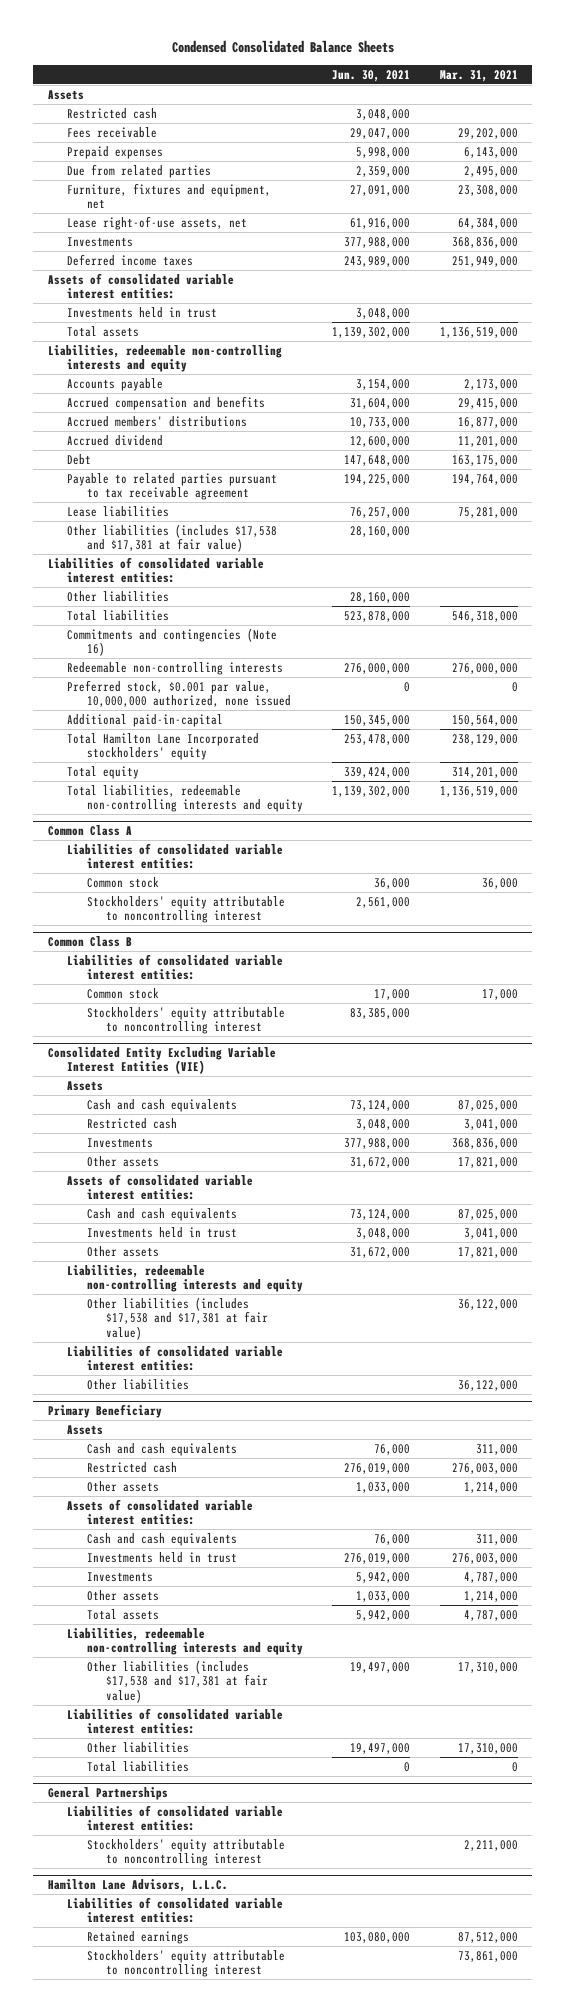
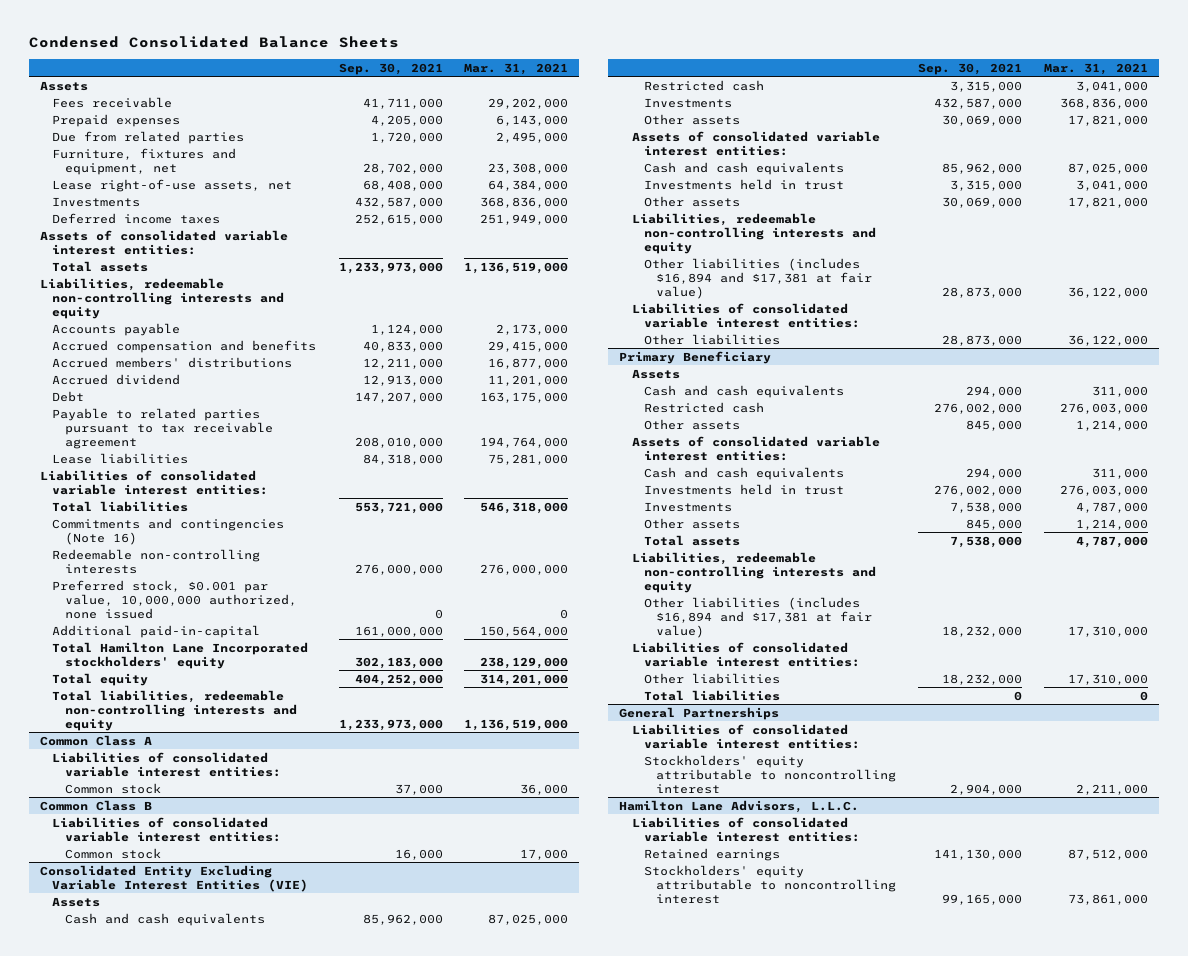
[332,69,411,82] Jun. 30, 2021 -> none
none -> [338,62,443,75] Sep. 30, 2021
[67,107,158,119] Restricted cash -> none
[67,306,218,318] Investments held in trust -> none
[67,523,278,553] Other liabilities (includes $17,538 and $17,381 at fair value) -> none
[67,590,170,602] Other liabilities -> none
[86,895,285,924] Stockholders' equity attributable to noncontrolling interest -> none
[86,1006,285,1035] Stockholders' equity attributable to noncontrolling interest -> none
[86,1296,269,1340] Other liabilities (includes $17,538 and $17,381 at fair value) -> [643,257,873,299] Other liabilities (includes $16,894 and $17,381 at fair value)
[86,1659,269,1703] Other liabilities (includes $17,538 and $17,381 at fair value) -> [643,596,873,638] Other liabilities (includes $16,894 and $17,381 at fair value)

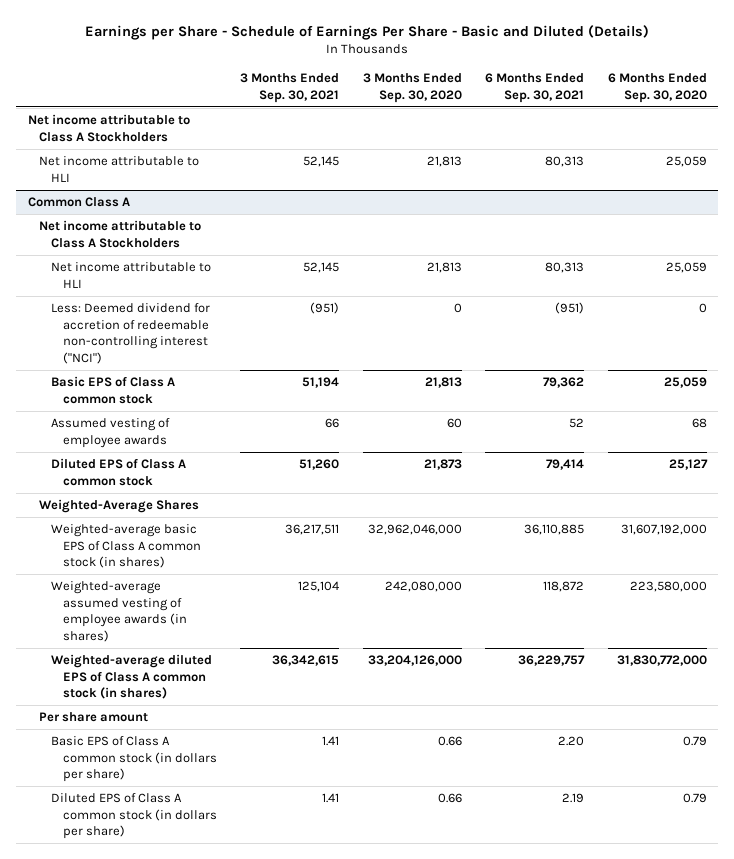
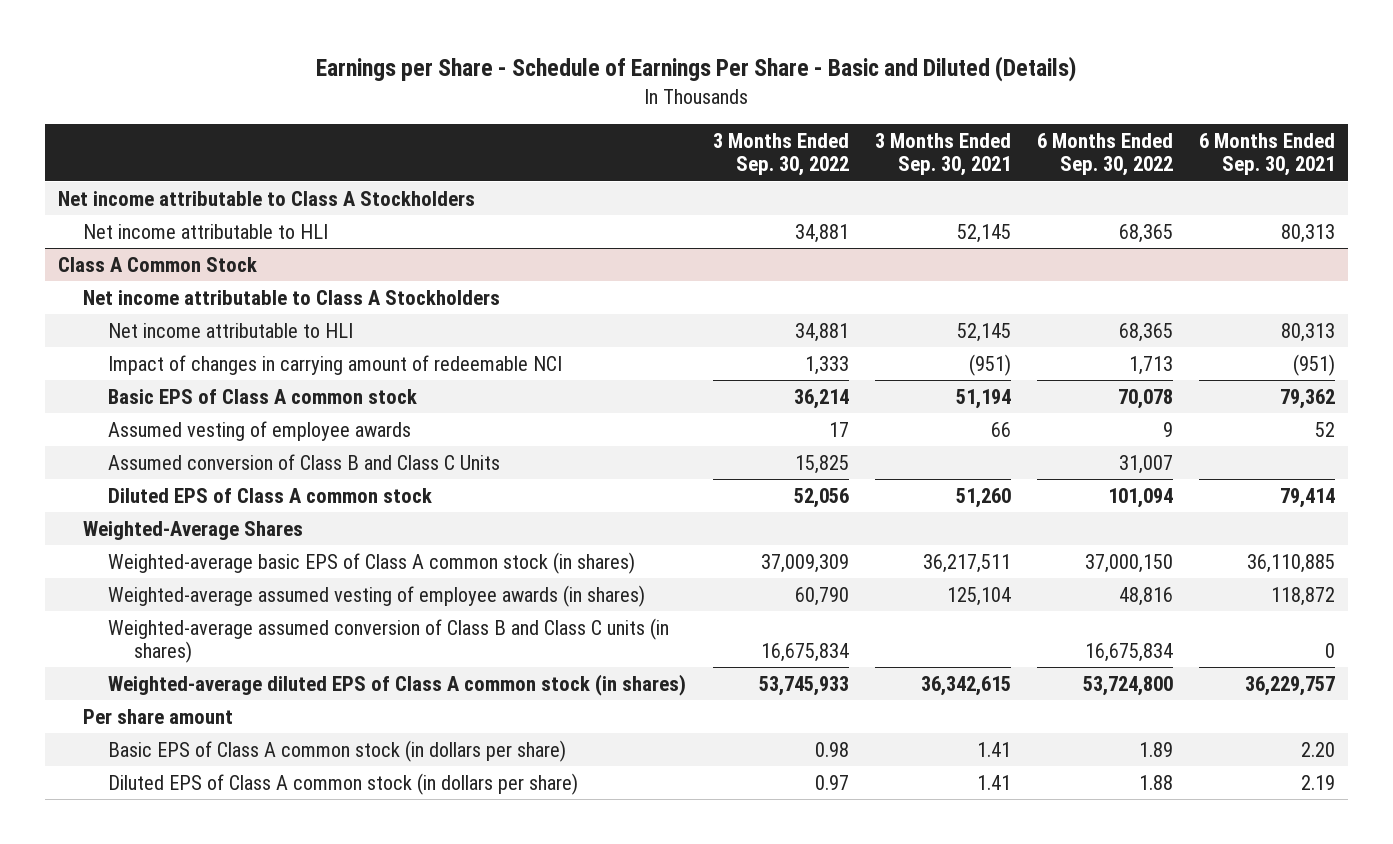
[362,73,462,103] 3 Months Ended Sep. 30, 2020 -> none
[607,73,707,103] 6 Months Ended Sep. 30, 2020 -> none
none -> [712,132,849,177] 3 Months Ended Sep. 30, 2022
none -> [1036,132,1173,177] 6 Months Ended Sep. 30, 2022
[27,197,130,208] Common Class A -> [58,256,258,272] Class A Common Stock
[50,303,210,364] Less: Deemed dividend for accretion of redeemable non-controlling interest ("NCI") -> [108,354,563,375] Impact of changes in carrying amount of redeemable NCI
none -> [108,453,501,470] Assumed conversion of Class B and Class C Units
none -> [108,617,670,664] Weighted-average assumed conversion of Class B and Class C units (in shares)

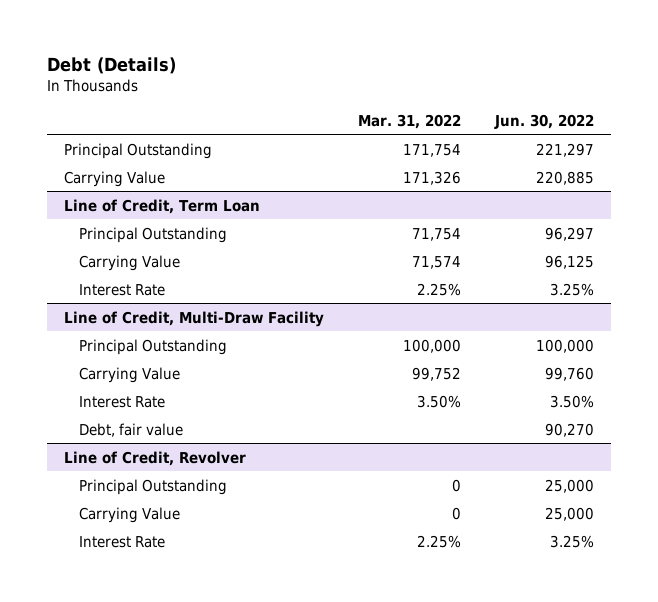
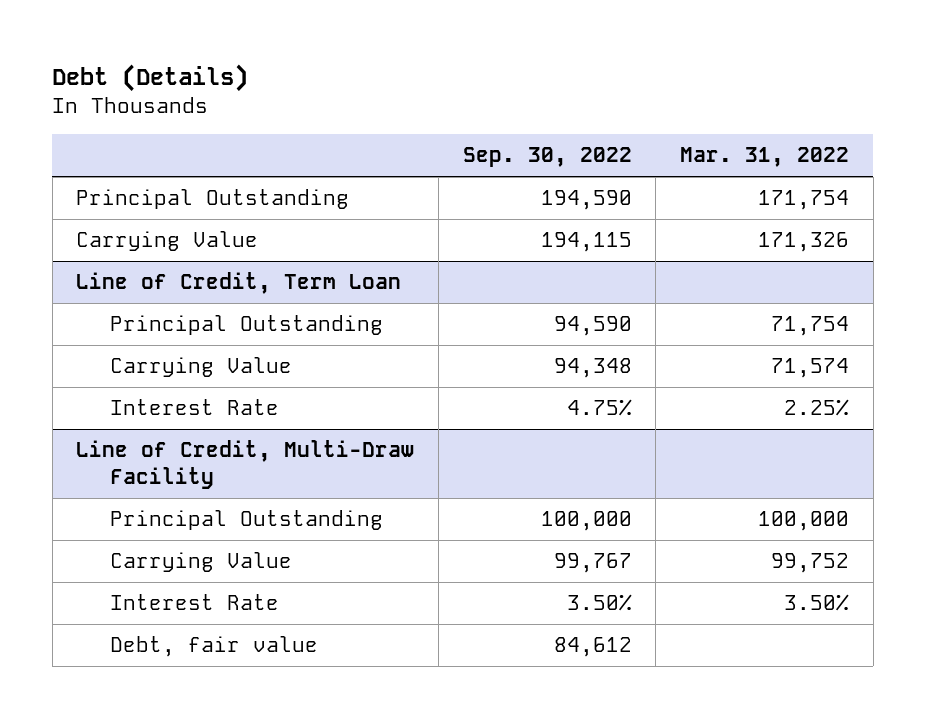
[494,113,595,129] Jun. 30, 2022 -> none
none -> [462,147,632,168] Sep. 30, 2022
[64,450,247,466] Line of Credit, Revolver -> none
[79,478,228,495] Principal Outstanding -> none
[79,506,181,523] Carrying Value -> none
[79,535,166,548] Interest Rate -> none

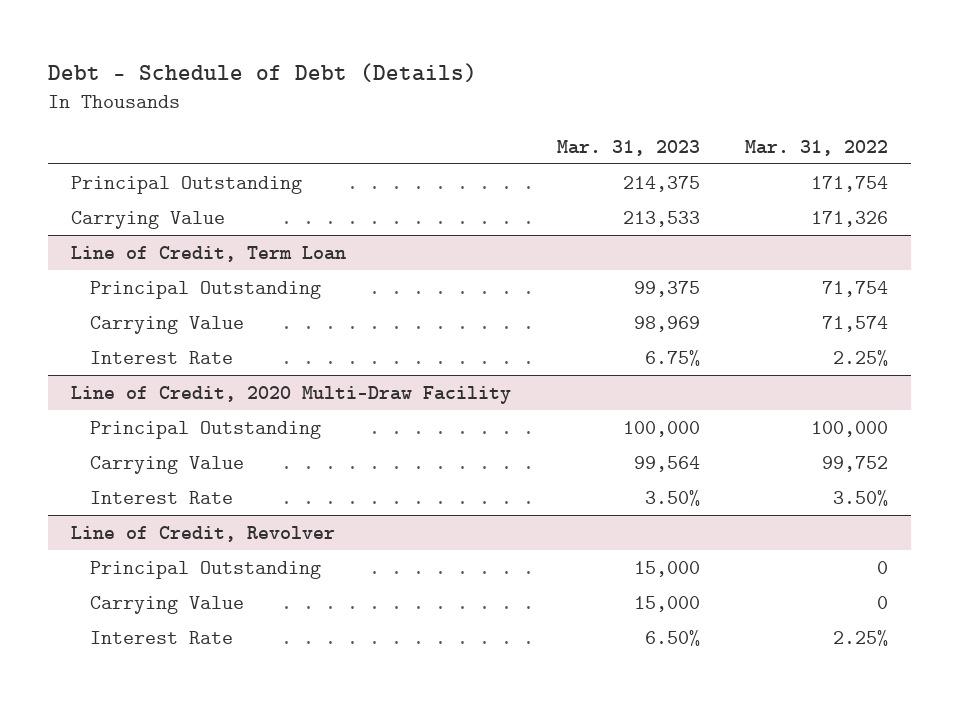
[52,63,249,92] Debt (Details) -> [47,63,477,83] Debt - Schedule of Debt (Details)
[462,147,632,168] Sep. 30, 2022 -> none
none -> [556,139,700,156] Mar. 31, 2023
[76,440,415,490] Line of Credit, Multi-Draw Facility -> [70,385,511,404] Line of Credit, 2020 Multi-Draw Facility
[109,636,318,658] Debt, fair value -> none
none -> [70,525,335,542] Line of Credit, Revolver
none -> [89,560,321,579] Principal Outstanding
none -> [89,595,244,614] Carrying Value
none -> [89,630,233,644] Interest Rate

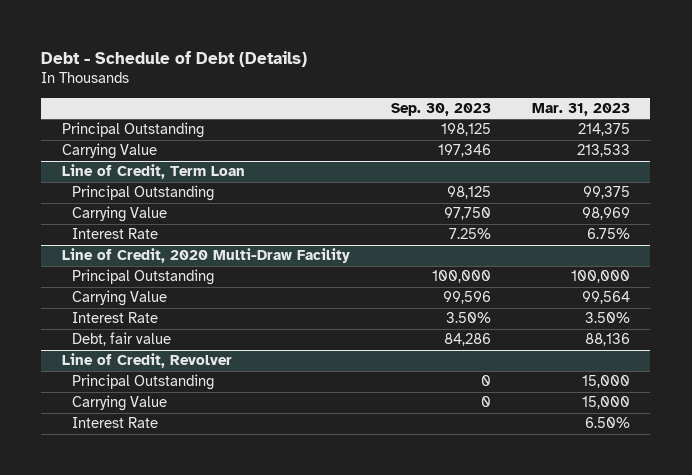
[745,139,889,156] Mar. 31, 2022 -> none
none -> [390,102,491,116] Sep. 30, 2023
none -> [71,332,171,347] Debt, fair value

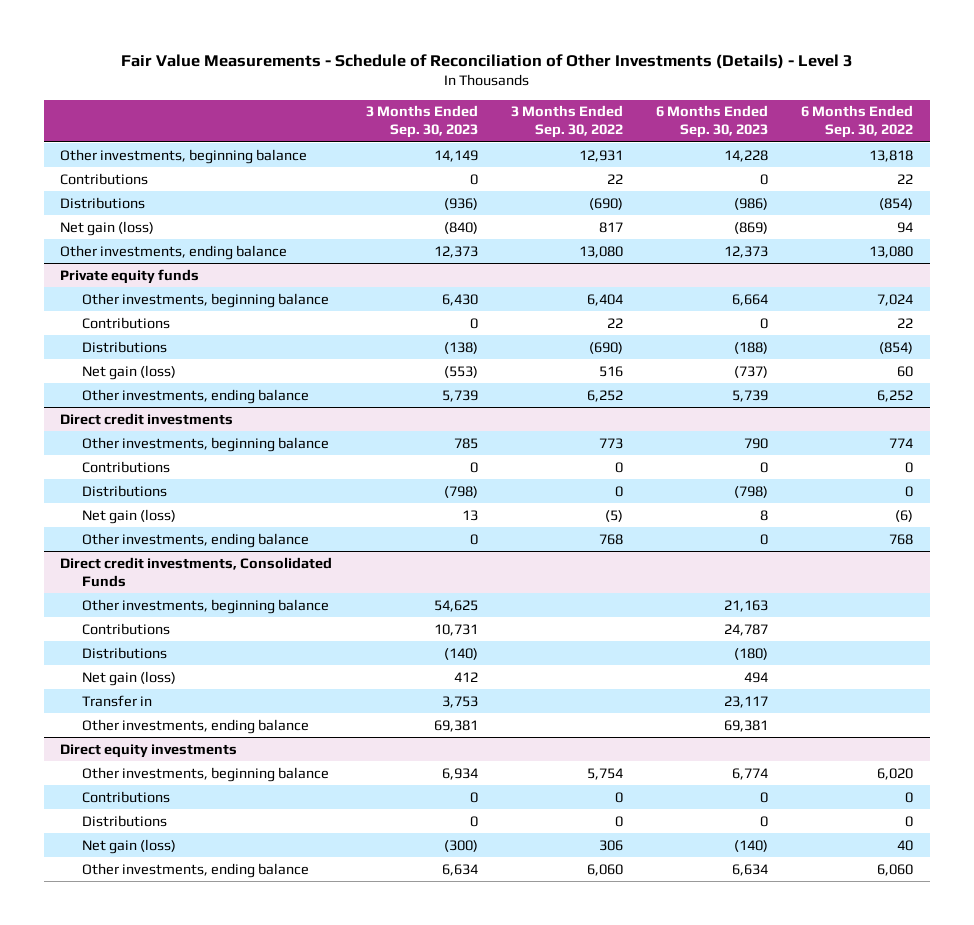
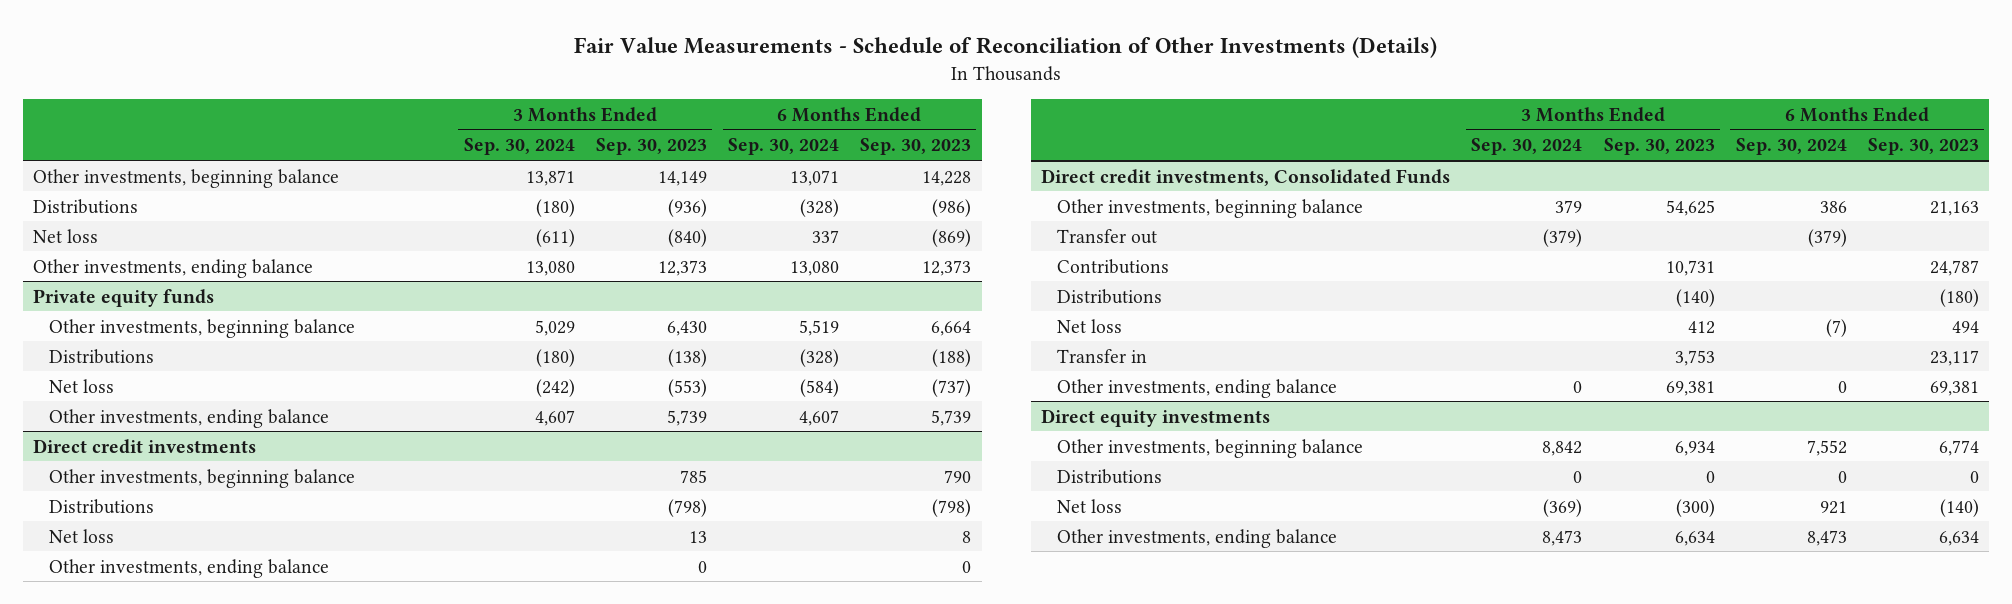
[120,54,853,70] Fair Value Measurements - Schedule of Reconciliation of Other Investments (Details) - Level 3 -> [574,37,1438,59] Fair Value Measurements - Schedule of Reconciliation of Other Investments (Details)
[510,105,623,139] 3 Months Ended Sep. 30, 2022 -> none
[801,105,914,139] 6 Months Ended Sep. 30, 2022 -> none
none -> [463,138,575,156] Sep. 30, 2024
none -> [727,138,839,156] Sep. 30, 2024
[60,172,149,185] Contributions -> none
[60,220,155,236] Net gain (loss) -> [33,228,99,243] Net loss
[82,316,171,329] Contributions -> none
[82,364,177,380] Net gain (loss) -> [49,378,115,393] Net loss
[82,460,171,473] Contributions -> none
[82,508,177,524] Net gain (loss) -> [49,528,115,543] Net loss
none -> [1057,228,1158,244] Transfer out
[82,670,177,686] Net gain (loss) -> [1057,318,1123,333] Net loss
[82,790,171,803] Contributions -> none
[82,838,177,854] Net gain (loss) -> [1057,498,1123,513] Net loss

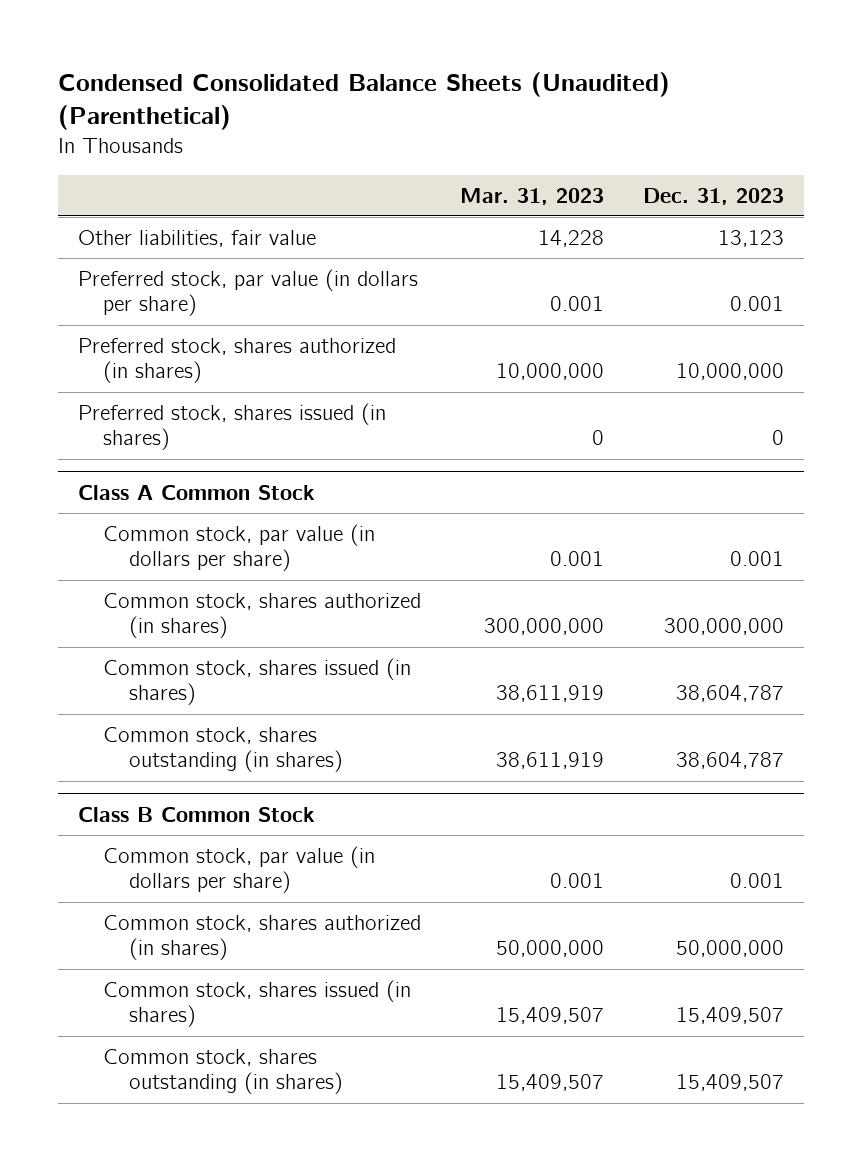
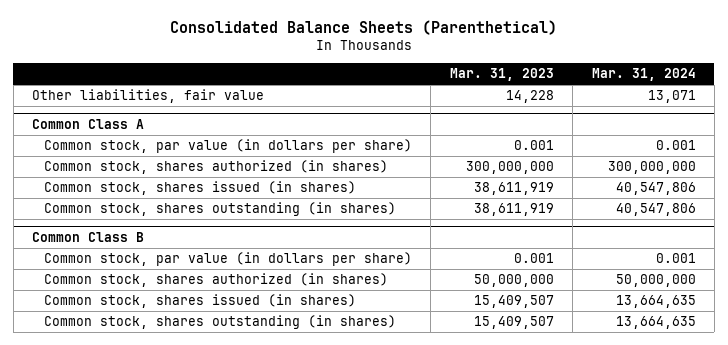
[58,72,671,131] Condensed Consolidated Balance Sheets (Unaudited) (Parenthetical) -> [169,20,557,36] Consolidated Balance Sheets (Parenthetical)
[643,187,785,205] Dec. 31, 2023 -> none
none -> [591,68,696,82] Mar. 31, 2024
[77,268,418,317] Preferred stock, par value (in dollars per share) -> none
[77,337,396,384] Preferred stock, shares authorized (in shares) -> none
[77,402,386,451] Preferred stock, shares issued (in shares) -> none
[77,484,315,500] Class A Common Stock -> [32,118,145,129] Common Class A
[77,806,315,822] Class B Common Stock -> [32,231,145,242] Common Class B

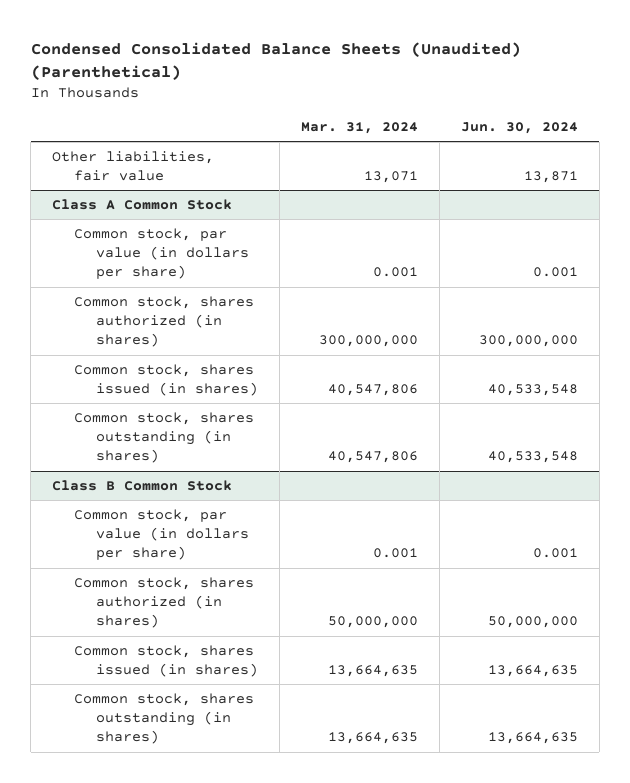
[169,20,557,36] Consolidated Balance Sheets (Parenthetical) -> [30,41,521,80] Condensed Consolidated Balance Sheets (Unaudited) (Parenthetical)
[449,68,554,82] Mar. 31, 2023 -> none
none -> [460,121,578,134] Jun. 30, 2024
[32,118,145,129] Common Class A -> [51,198,232,210] Class A Common Stock
[32,231,145,242] Common Class B -> [51,479,232,491] Class B Common Stock

